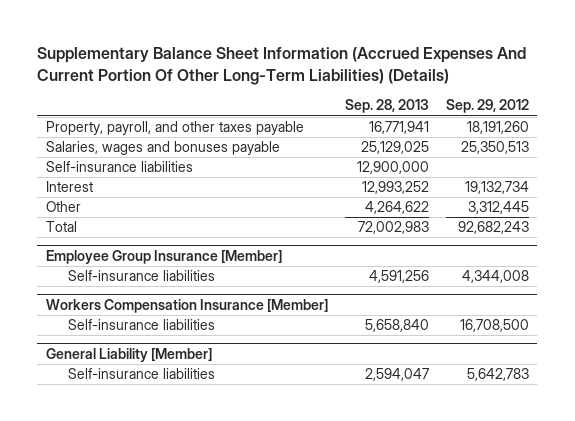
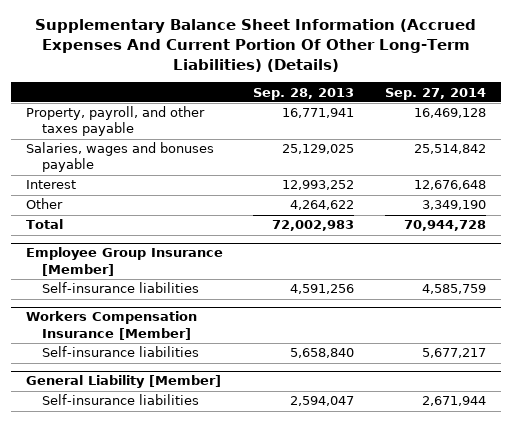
[445,99,529,114] Sep. 29, 2012 -> none
none -> [384,87,486,100] Sep. 27, 2014
[45,161,193,173] Self-insurance liabilities -> none

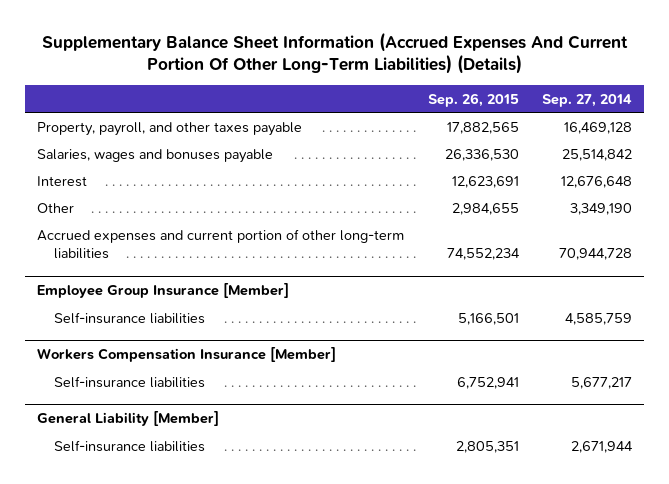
[253,87,355,100] Sep. 28, 2013 -> none
none -> [427,92,519,107] Sep. 26, 2015
[25,219,63,230] Total -> [36,228,404,260] Accrued expenses and current portion of other long-term liabilities

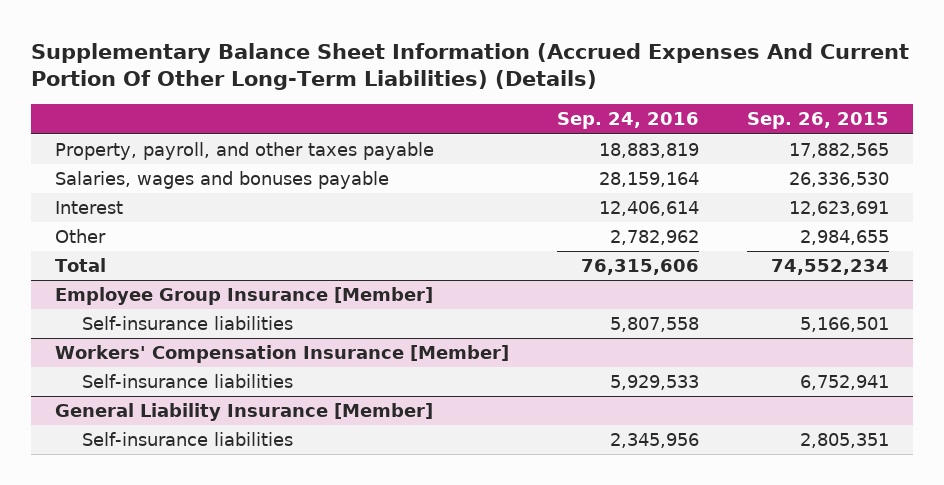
[542,93,633,107] Sep. 27, 2014 -> none
none -> [557,112,700,130] Sep. 24, 2016
[36,228,404,260] Accrued expenses and current portion of other long-term liabilities -> [55,258,107,273] Total
[36,346,336,362] Workers Compensation Insurance [Member] -> [55,345,510,364] Workers' Compensation Insurance [Member]
[36,410,219,426] General Liability [Member] -> [55,403,434,422] General Liability Insurance [Member]

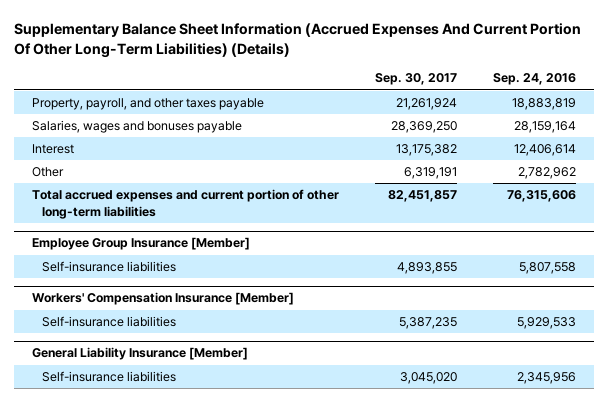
[747,112,890,130] Sep. 26, 2015 -> none
none -> [375,73,458,86] Sep. 30, 2017
[55,258,107,273] Total -> [32,189,340,219] Total accrued expenses and current portion of other long-term liabilities

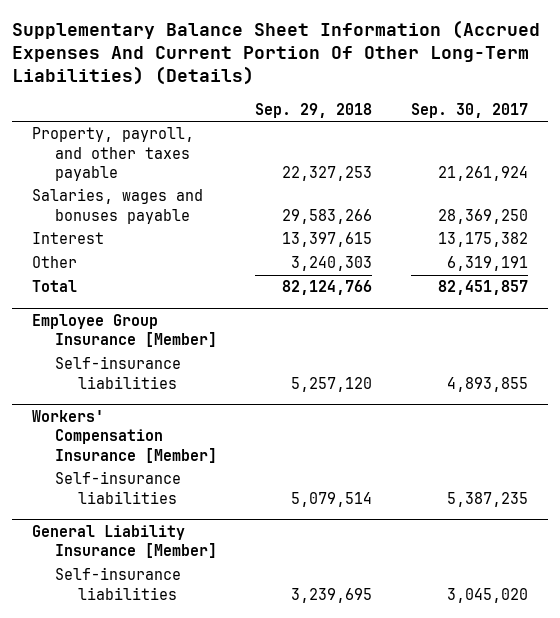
[493,73,577,86] Sep. 24, 2016 -> none
none -> [255,102,373,118] Sep. 29, 2018
[32,189,340,219] Total accrued expenses and current portion of other long-term liabilities -> [31,280,77,293] Total

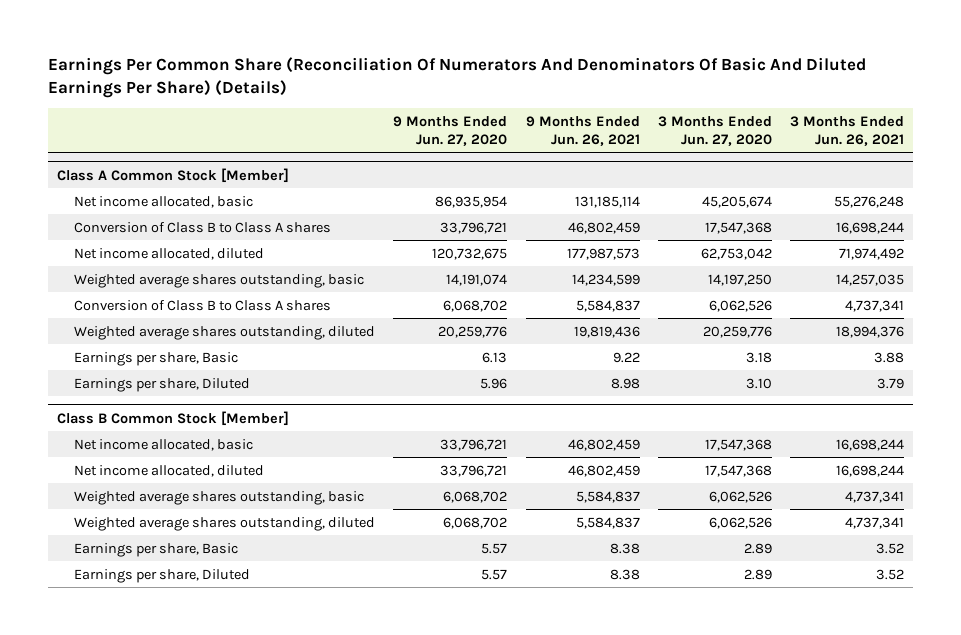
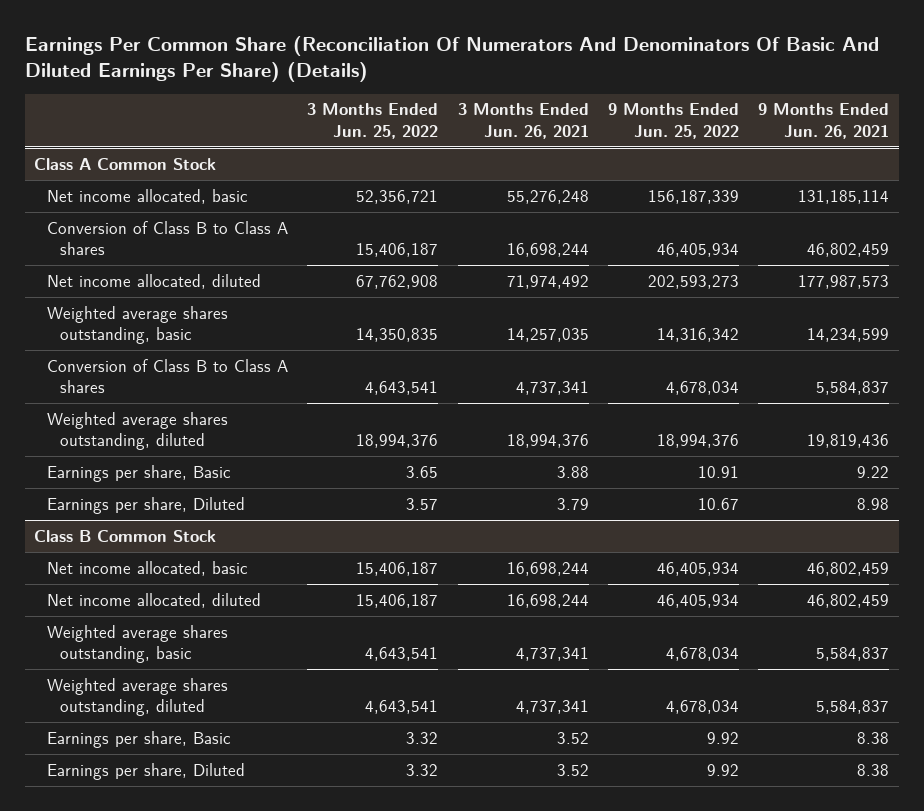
[393,115,508,146] 9 Months Ended Jun. 27, 2020 -> none
[657,115,772,146] 3 Months Ended Jun. 27, 2020 -> none
none -> [307,103,439,139] 3 Months Ended Jun. 25, 2022
none -> [608,103,740,139] 9 Months Ended Jun. 25, 2022
[56,167,289,183] Class A Common Stock [Member] -> [34,157,217,170] Class A Common Stock
[56,410,289,426] Class B Common Stock [Member] -> [34,529,217,542] Class B Common Stock

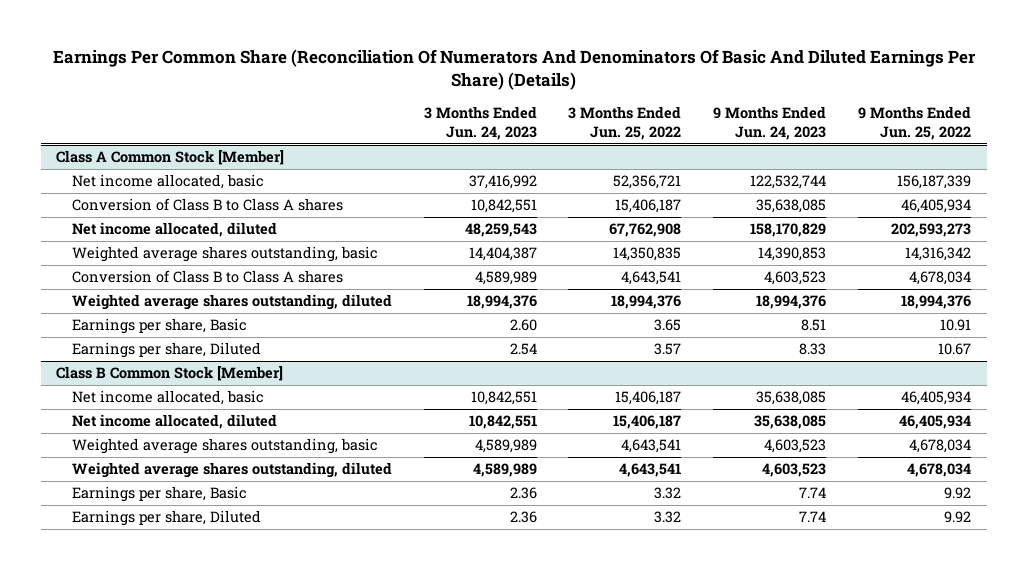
[457,103,589,139] 3 Months Ended Jun. 26, 2021 -> none
[758,103,890,139] 9 Months Ended Jun. 26, 2021 -> none
none -> [423,106,537,141] 3 Months Ended Jun. 24, 2023
none -> [713,106,827,141] 9 Months Ended Jun. 24, 2023
[34,157,217,170] Class A Common Stock -> [56,150,285,166] Class A Common Stock [Member]
[34,529,217,542] Class B Common Stock -> [56,366,284,382] Class B Common Stock [Member]

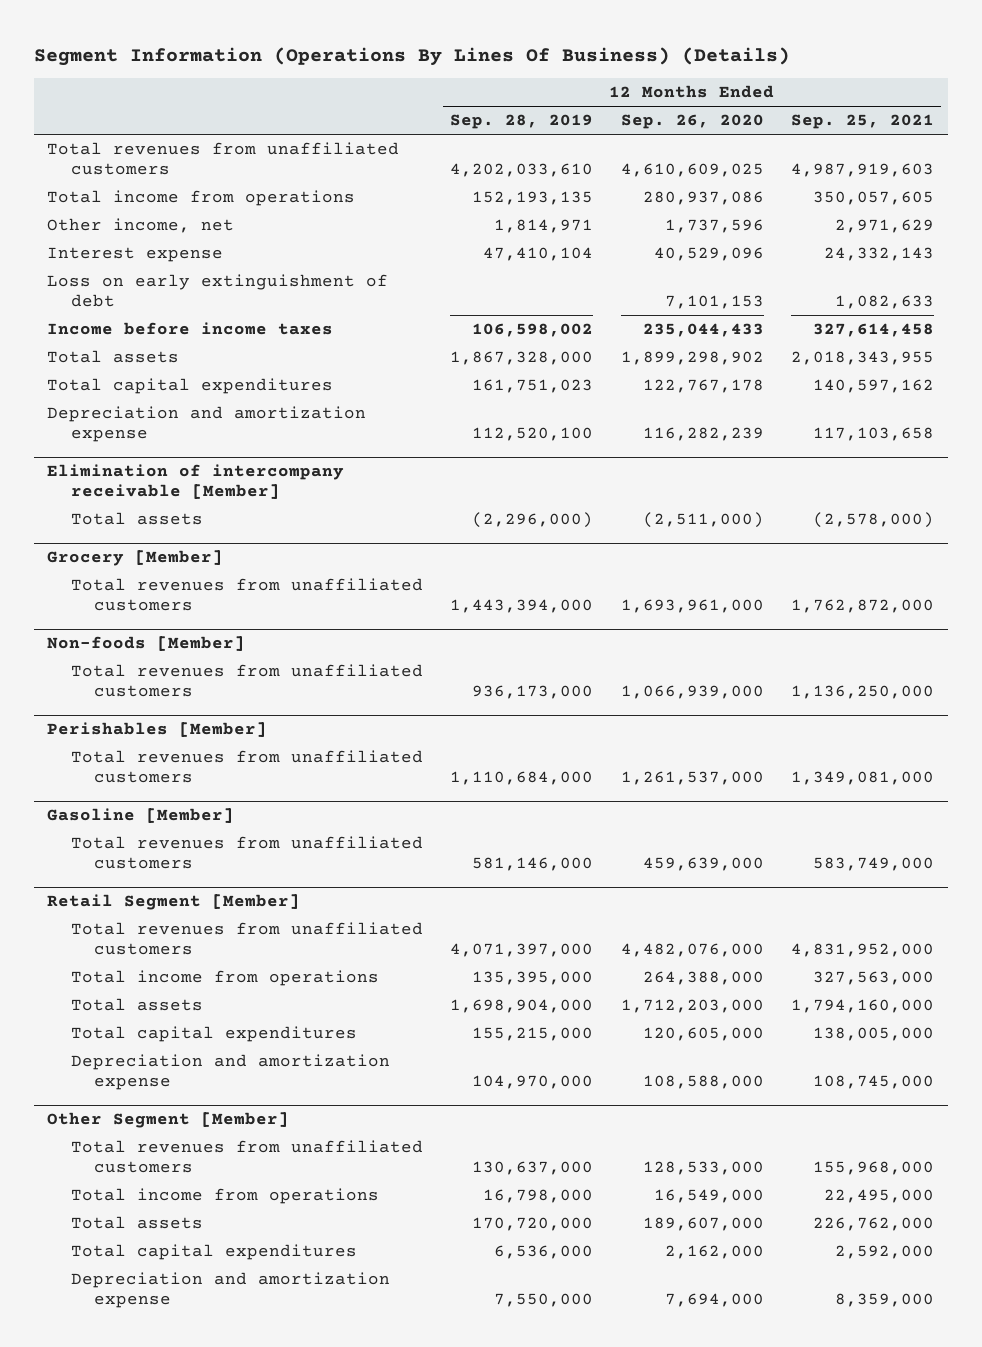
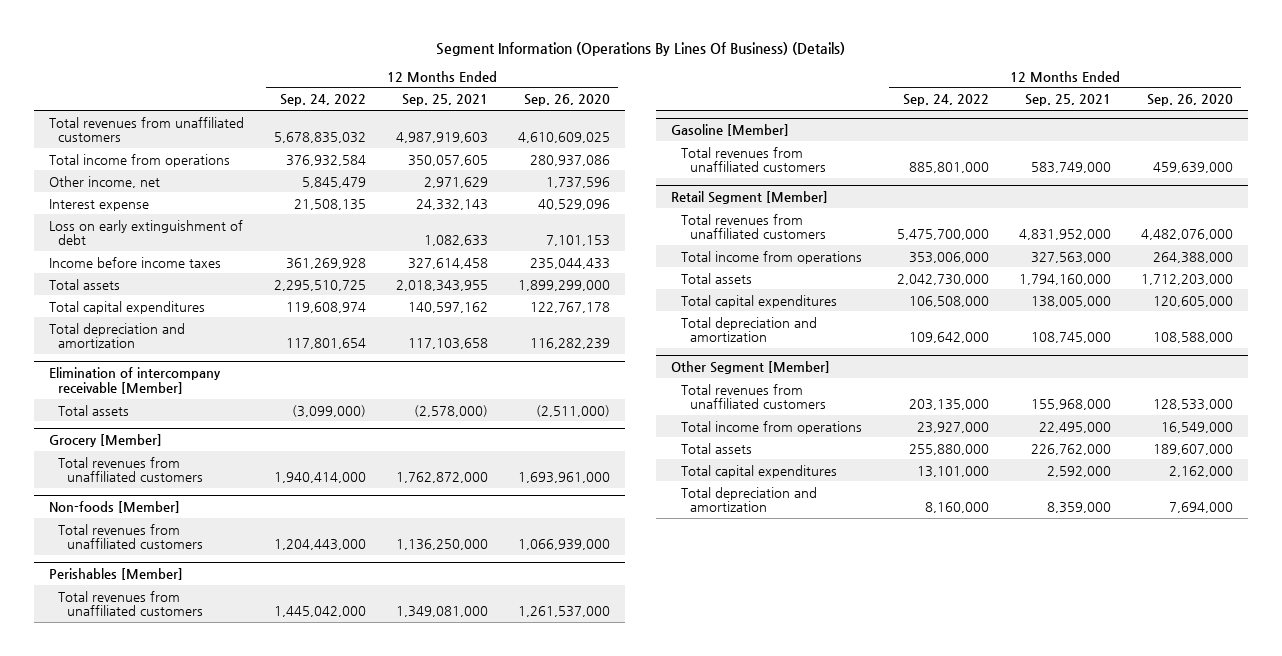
[450,114,594,130] Sep. 28, 2019 -> none
none -> [279,94,366,107] Sep. 24, 2022
[620,351,764,366] 1,899,298,902 -> [518,279,611,291] 1,899,299,000
[47,406,367,443] Depreciation and amortization expense -> [48,322,185,349] Total depreciation and amortization
[70,1054,390,1091] Depreciation and amortization expense -> [680,316,817,343] Total depreciation and amortization
[70,1272,390,1309] Depreciation and amortization expense -> [680,486,817,513] Total depreciation and amortization

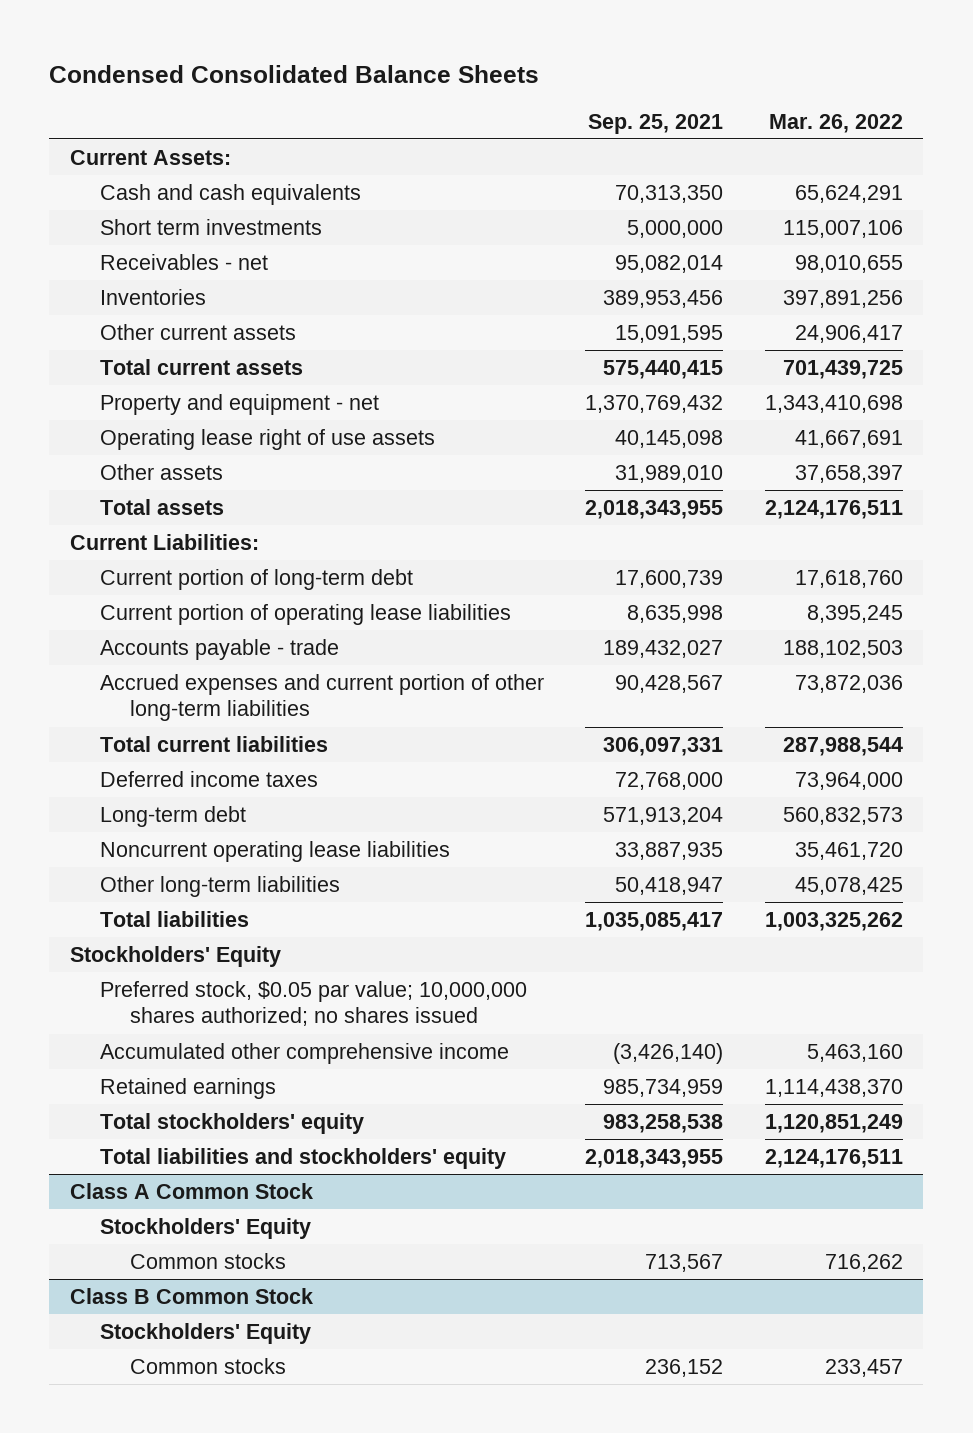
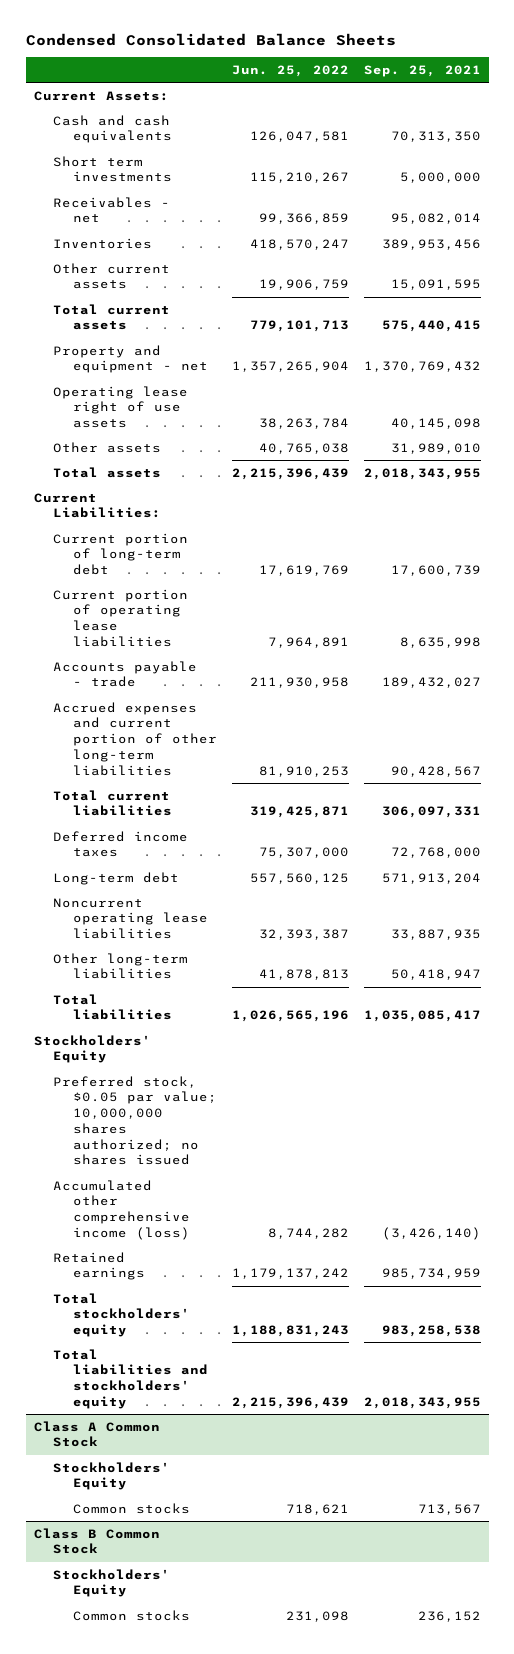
[768,113,903,133] Mar. 26, 2022 -> none
none -> [231,64,349,77] Jun. 25, 2022
[100,1042,510,1064] Accumulated other comprehensive income -> [53,1179,190,1240] Accumulated other comprehensive income (loss)

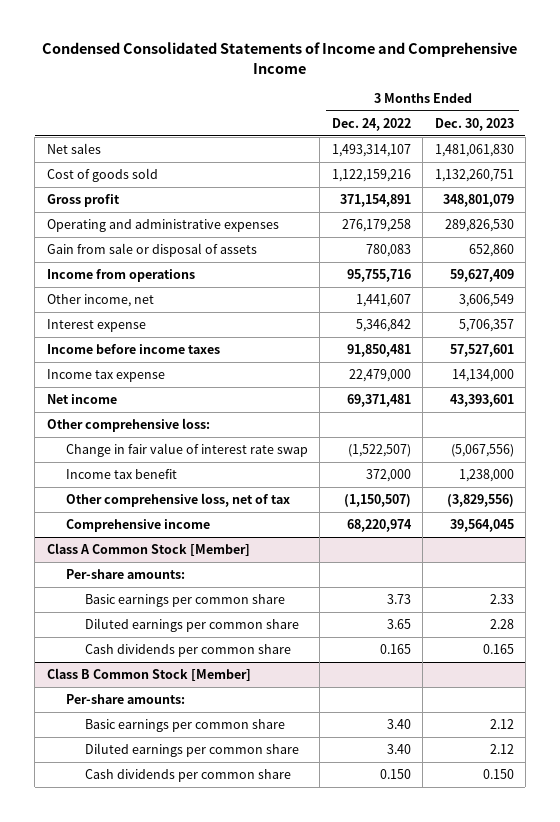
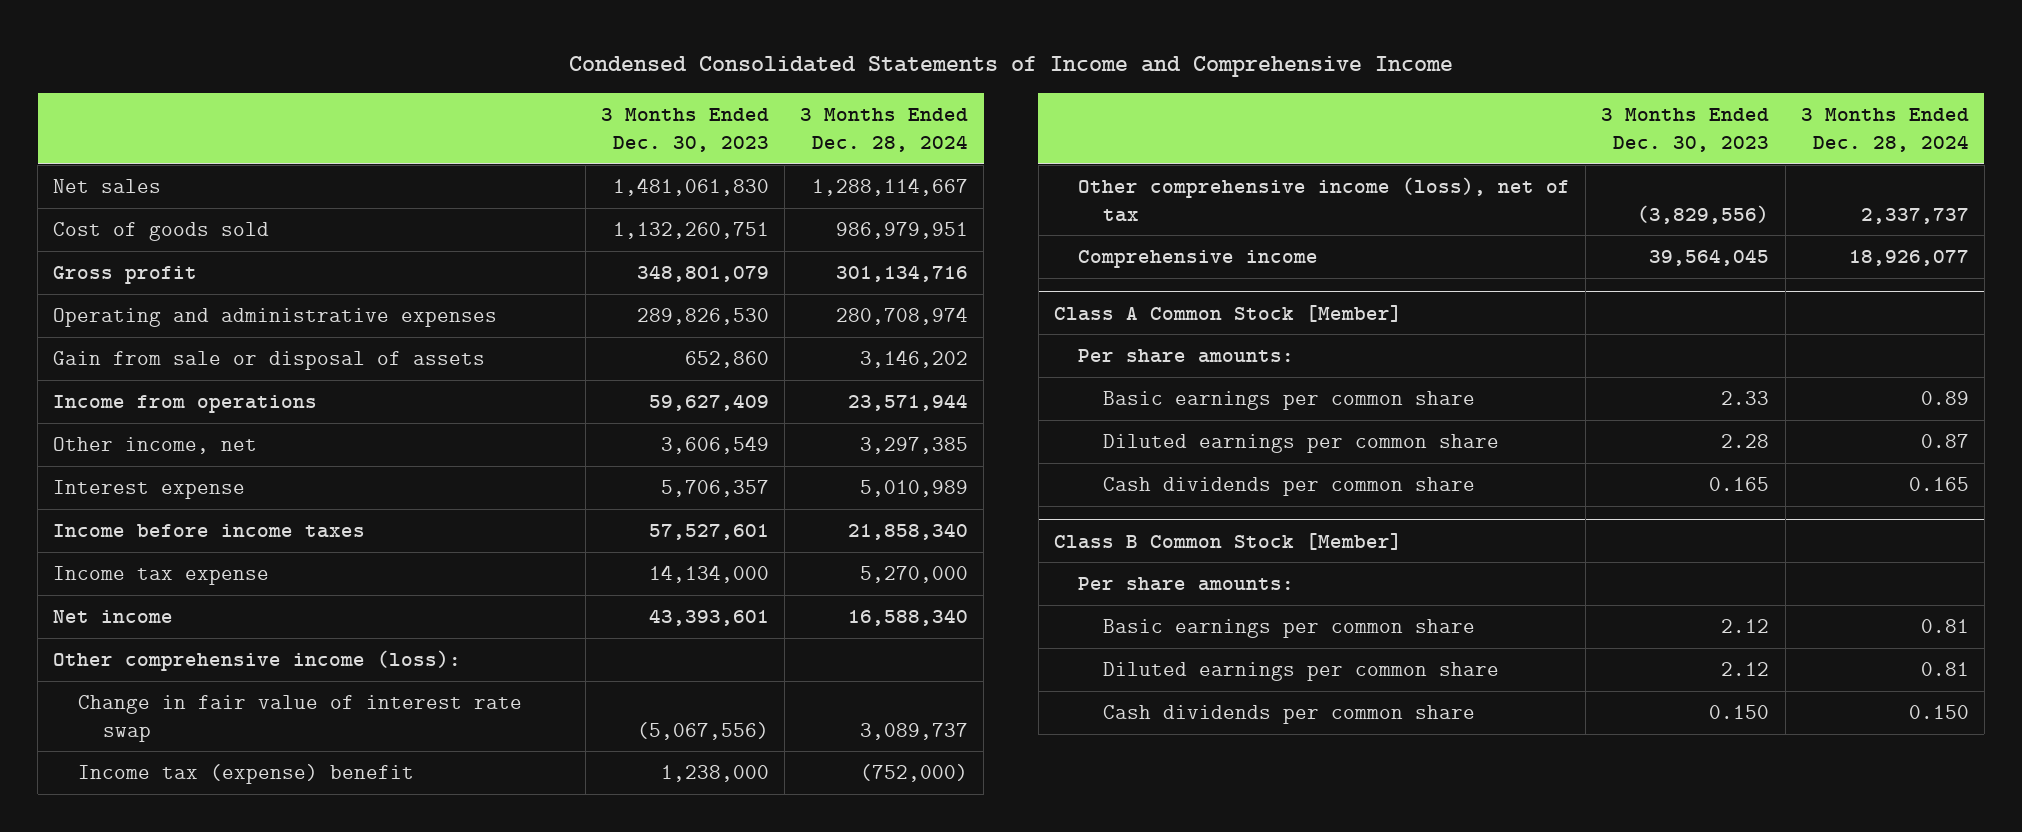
[331,117,411,131] Dec. 24, 2022 -> none
none -> [800,108,969,152] 3 Months Ended Dec. 28, 2024
[46,417,210,432] Other comprehensive loss: -> [53,650,462,672] Other comprehensive income (loss):
[65,468,177,479] Income tax benefit -> [77,764,414,785] Income tax (expense) benefit
[65,492,290,507] Other comprehensive loss, net of tax -> [1078,177,1571,222] Other comprehensive income (loss), net of tax
[65,568,185,579] Per-share amounts: -> [1078,349,1295,364] Per share amounts:
[65,693,185,704] Per-share amounts: -> [1078,577,1295,592] Per share amounts:

